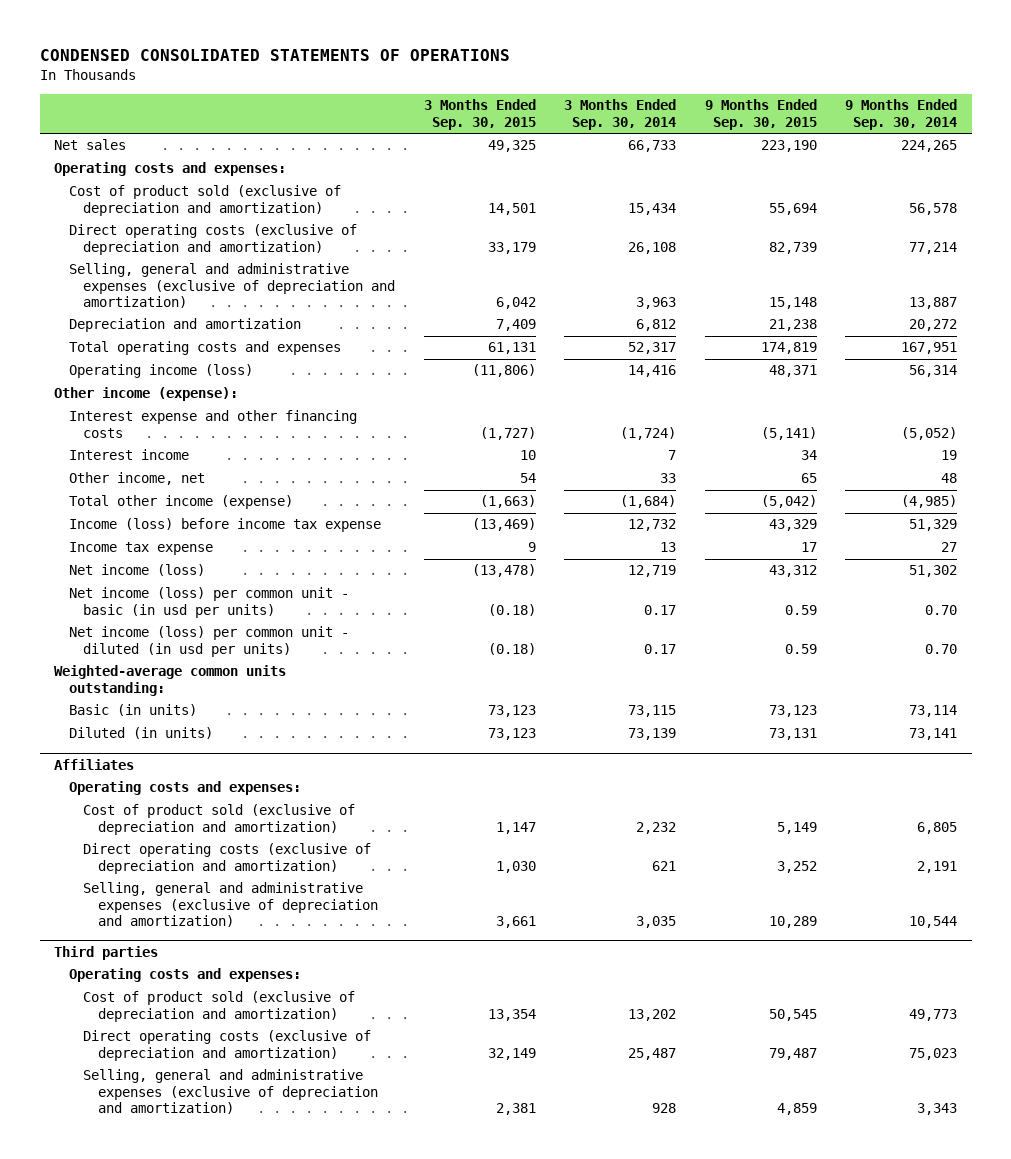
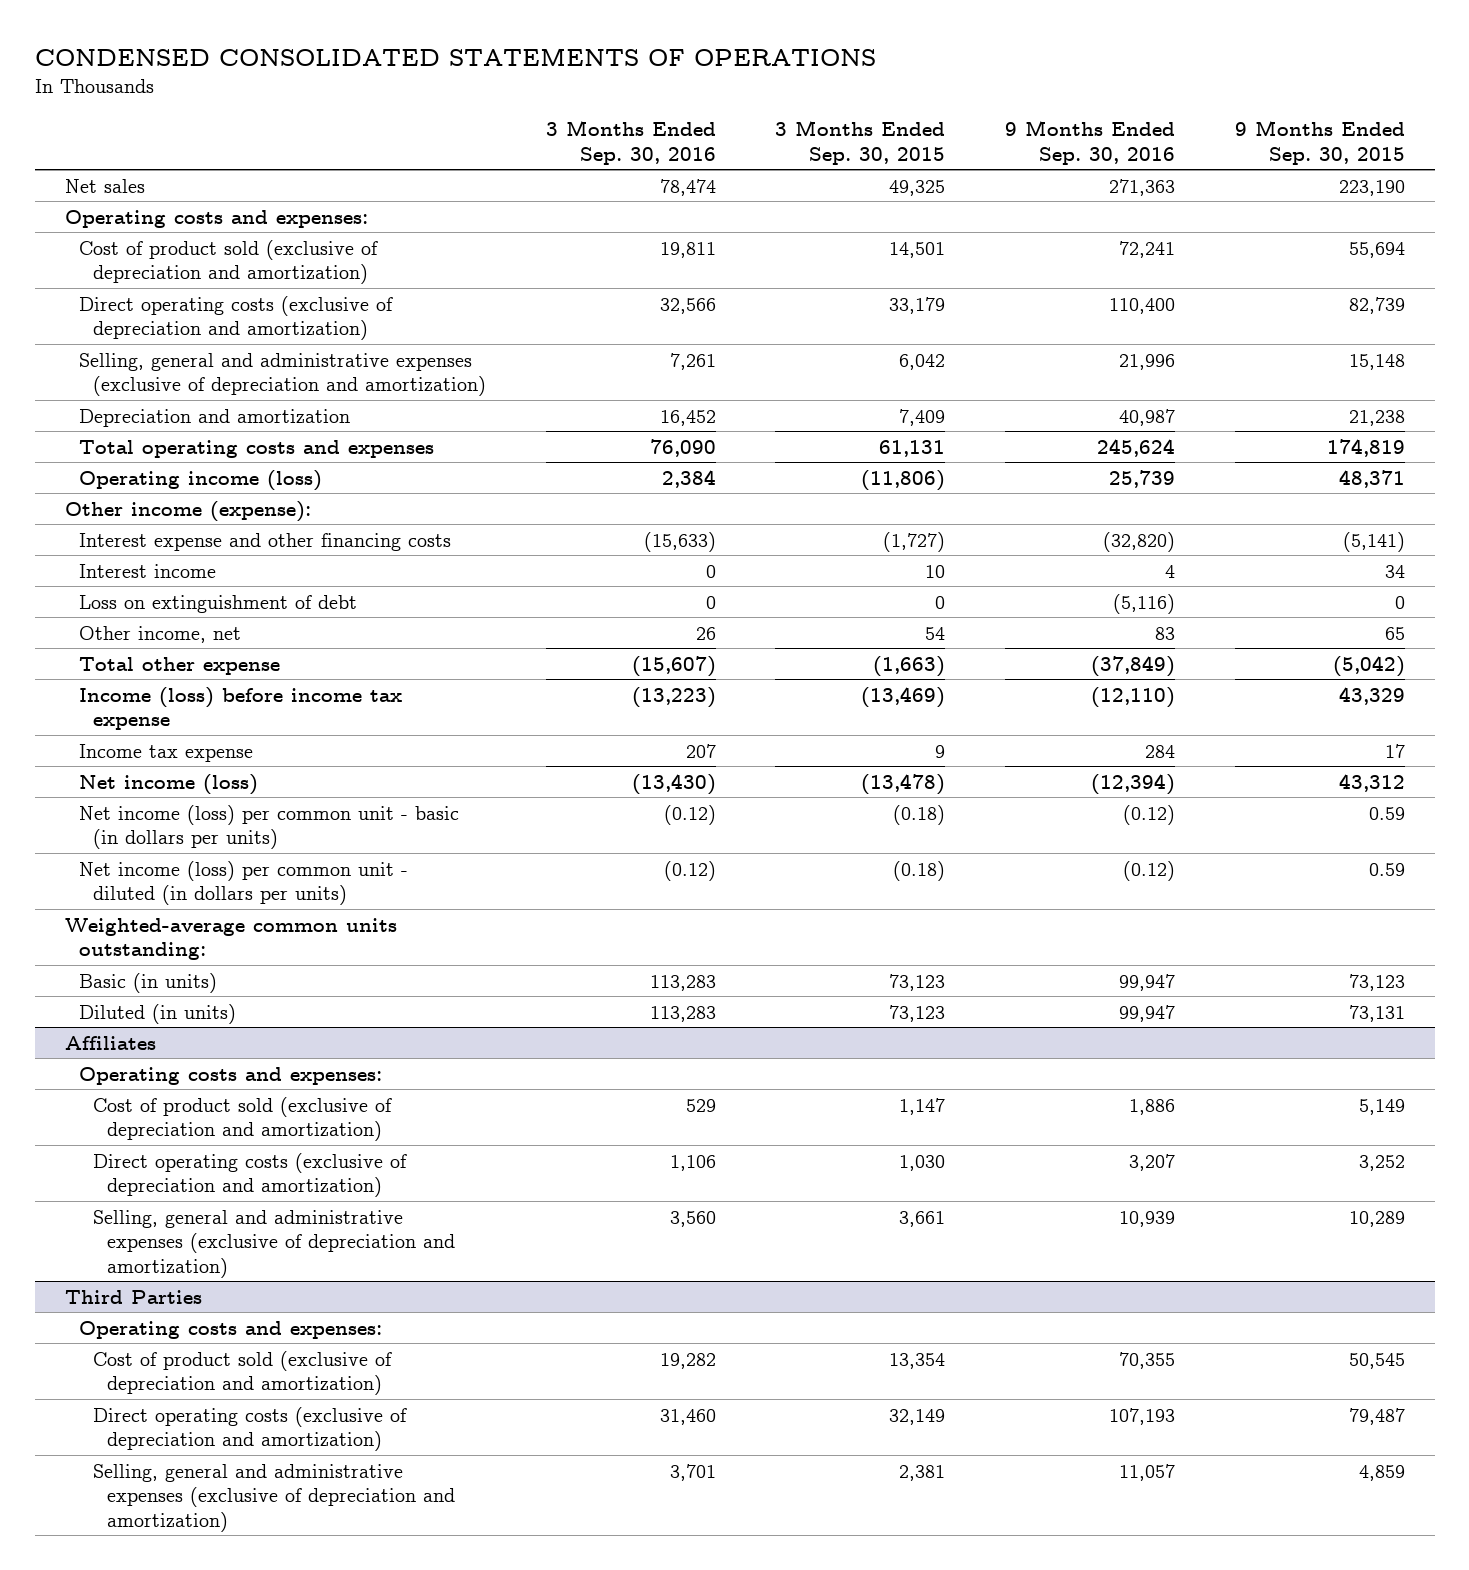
[564,99,677,130] 3 Months Ended Sep. 30, 2014 -> none
[845,99,958,130] 9 Months Ended Sep. 30, 2014 -> none
none -> [545,120,716,165] 3 Months Ended Sep. 30, 2016
none -> [1005,120,1176,165] 9 Months Ended Sep. 30, 2016
none -> [78,594,357,613] Loss on extinguishment of debt
[68,495,293,510] Total other income (expense) -> [78,656,280,675] Total other expense
[68,587,349,618] Net income (loss) per common unit - basic (in usd per units) -> [78,804,459,850] Net income (loss) per common unit - basic (in dollars per units)
[68,626,349,657] Net income (loss) per common unit - diluted (in usd per units) -> [78,860,408,906] Net income (loss) per common unit - diluted (in dollars per units)
[54,945,159,960] Third parties -> [64,1289,202,1304] Third Parties

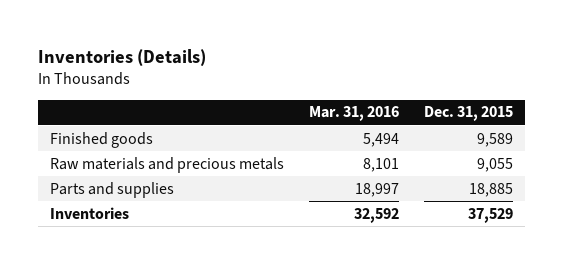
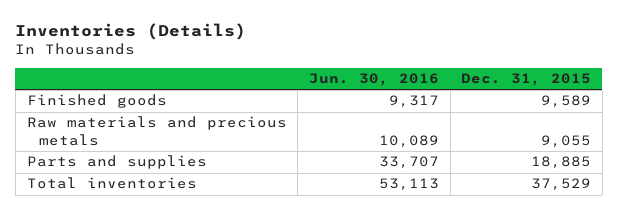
[309,106,400,122] Mar. 31, 2016 -> none
none -> [308,73,439,87] Jun. 30, 2016
[50,206,130,219] Inventories -> [26,177,197,190] Total inventories

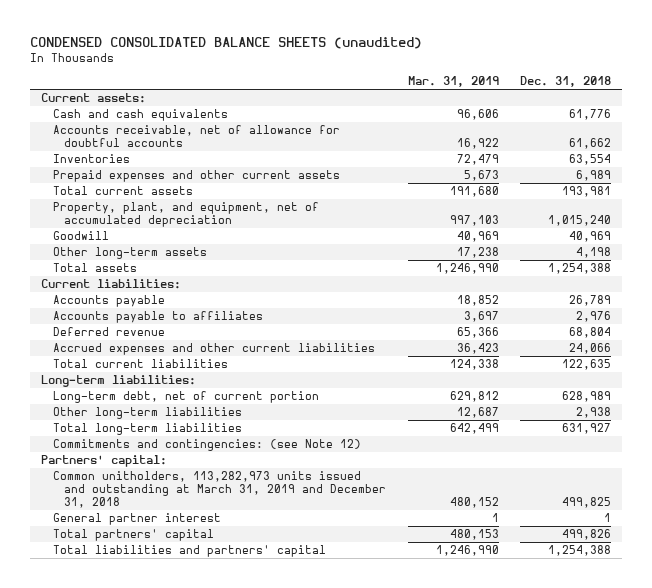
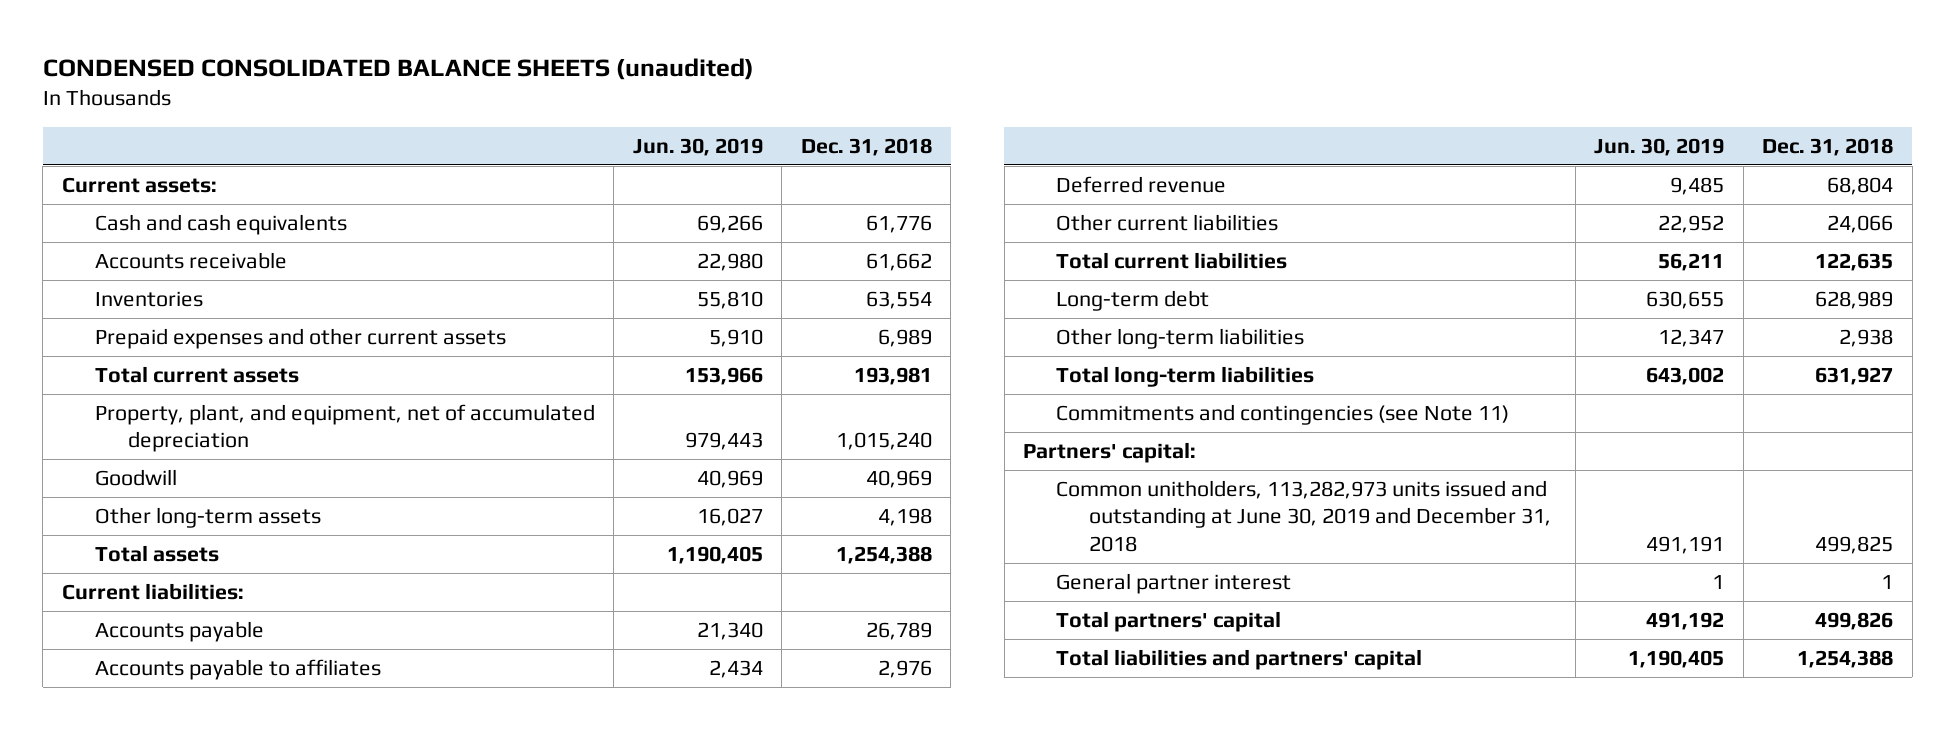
[407,76,499,88] Mar. 31, 2019 -> none
none -> [632,137,763,156] Jun. 30, 2019
[52,125,340,148] Accounts receivable, net of allowance for doubtful accounts -> [94,251,287,269] Accounts receivable
[52,343,375,356] Accrued expenses and other current liabilities -> [1056,213,1279,231] Other current liabilities
[41,375,197,388] Long-term liabilities: -> none
[52,391,319,404] Long-term debt, net of current portion -> [1056,289,1210,311] Long-term debt
[52,439,361,452] Commitments and contingencies: (see Note 12) -> [1056,403,1510,425] Commitments and contingencies (see Note 11)
[52,471,387,509] Common unitholders, 113,282,973 units issued and outstanding at March 31, 2019 and December 31, 2018 -> [1056,479,1552,552] Common unitholders, 113,282,973 units issued and outstanding at June 30, 2019 and December 31, 2018

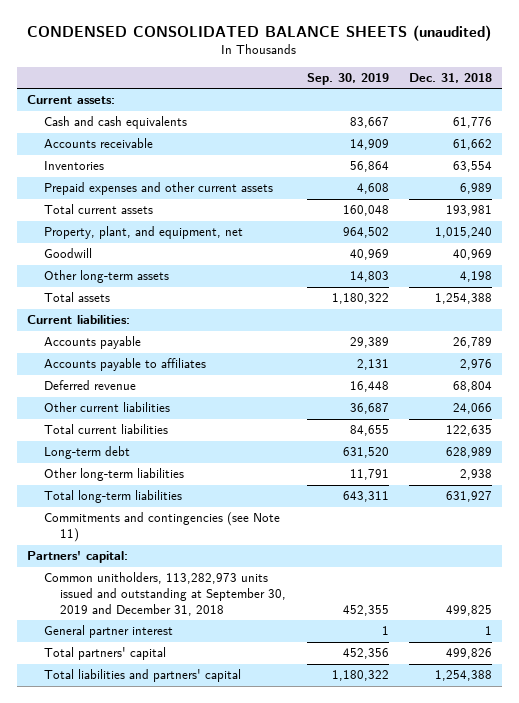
[632,137,763,156] Jun. 30, 2019 -> none
none -> [306,72,389,85] Sep. 30, 2019
[94,403,595,453] Property, plant, and equipment, net of accumulated depreciation -> [43,226,243,240] Property, plant, and equipment, net
[1056,479,1552,552] Common unitholders, 113,282,973 units issued and outstanding at June 30, 2019 and December 31, 2018 -> [43,572,287,616] Common unitholders, 113,282,973 units issued and outstanding at September 30, 2019 and December 31, 2018

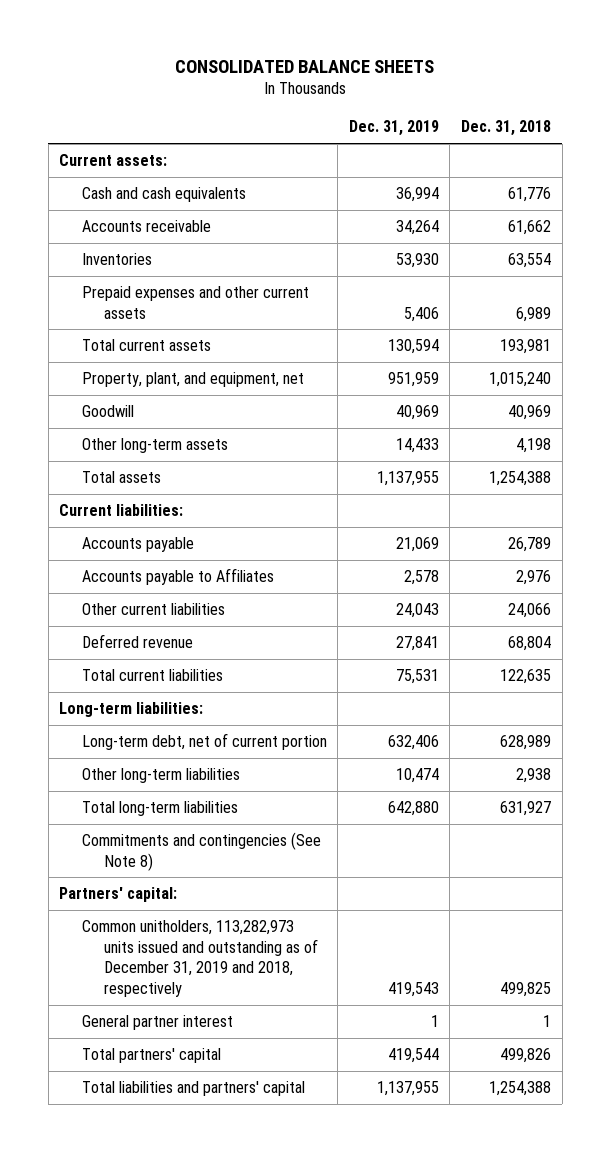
[27,24,492,41] CONDENSED CONSOLIDATED BALANCE SHEETS (unaudited) -> [175,59,435,73] CONSOLIDATED BALANCE SHEETS
[306,72,389,85] Sep. 30, 2019 -> none
none -> [348,120,439,137] Dec. 31, 2019
[43,358,206,372] Accounts payable to affiliates -> [81,568,274,586] Accounts payable to Affiliates
[43,380,136,391] Deferred revenue -> [81,634,193,649] Deferred revenue
none -> [59,702,204,718] Long-term liabilities:
[43,446,130,460] Long-term debt -> [81,733,327,751] Long-term debt, net of current portion
[43,512,280,543] Commitments and contingencies (see Note 11) -> [81,832,321,871] Commitments and contingencies (See Note 8)
[43,572,287,616] Common unitholders, 113,282,973 units issued and outstanding at September 30, 2019 and December 31, 2018 -> [81,920,319,997] Common unitholders, 113,282,973 units issued and outstanding as of December 31, 2019 and 2018, respectively

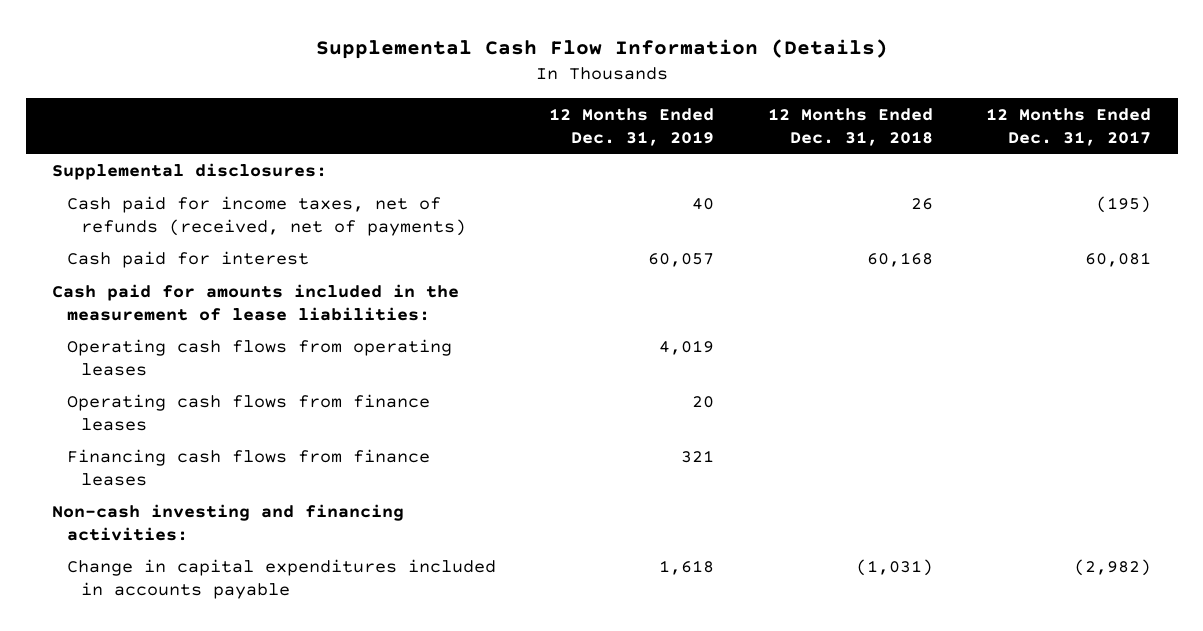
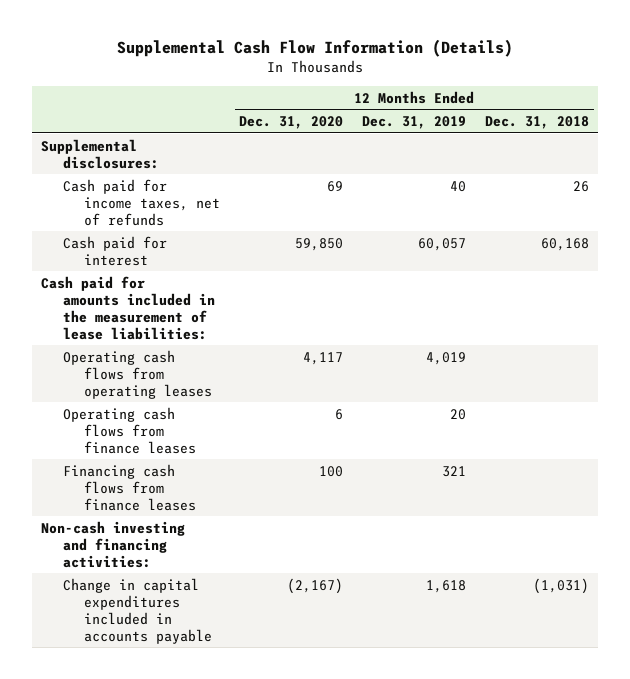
[986,107,1152,146] 12 Months Ended Dec. 31, 2017 -> none
none -> [239,116,344,130] Dec. 31, 2020
[66,195,467,236] Cash paid for income taxes, net of refunds (received, net of payments) -> [62,178,221,226] Cash paid for income taxes, net of refunds

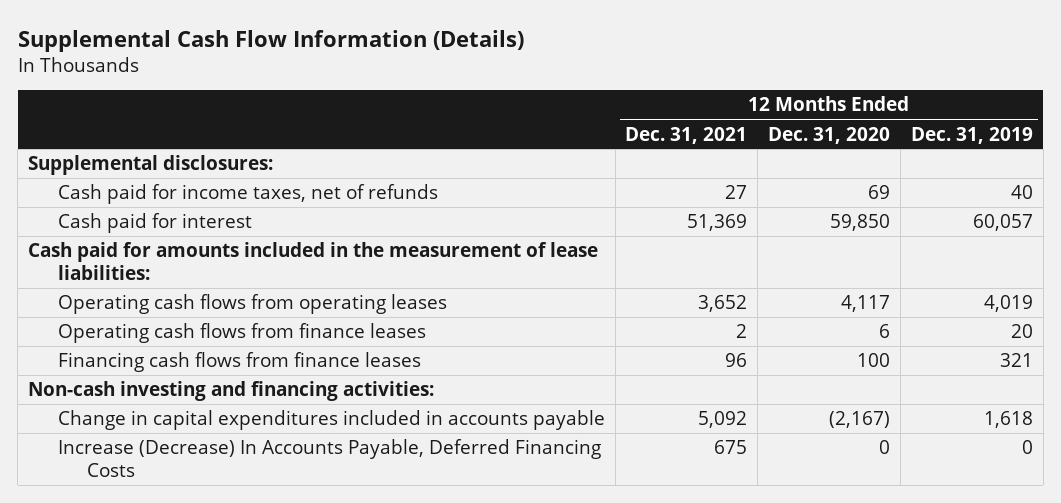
[485,116,590,130] Dec. 31, 2018 -> none
none -> [625,126,748,144] Dec. 31, 2021
none -> [57,439,601,477] Increase (Decrease) In Accounts Payable, Deferred Financing Costs

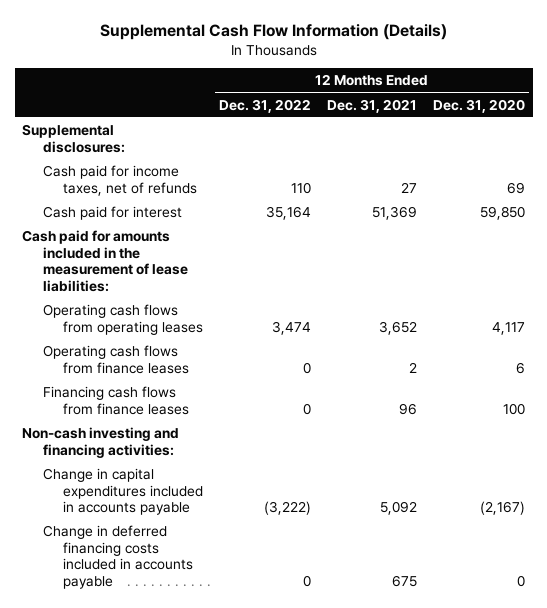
[911,126,1034,144] Dec. 31, 2019 -> none
none -> [219,98,312,113] Dec. 31, 2022
[57,439,601,477] Increase (Decrease) In Accounts Payable, Deferred Financing Costs -> [42,524,194,589] Change in deferred financing costs included in accounts payable

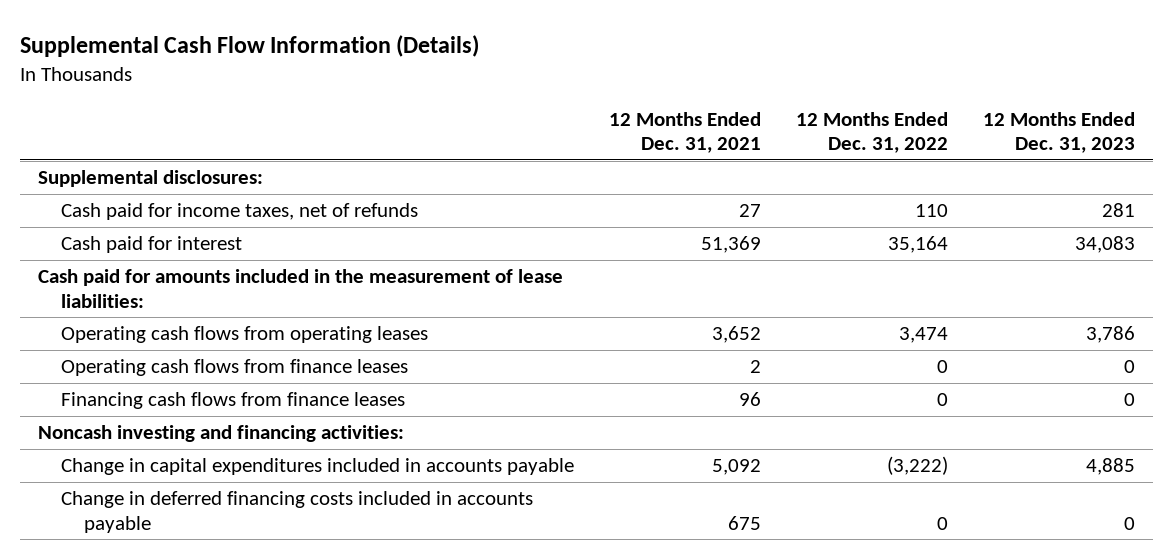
[432,98,525,113] Dec. 31, 2020 -> none
none -> [983,111,1136,153] 12 Months Ended Dec. 31, 2023
[22,426,180,458] Non-cash investing and financing activities: -> [37,425,404,443] Noncash investing and financing activities:

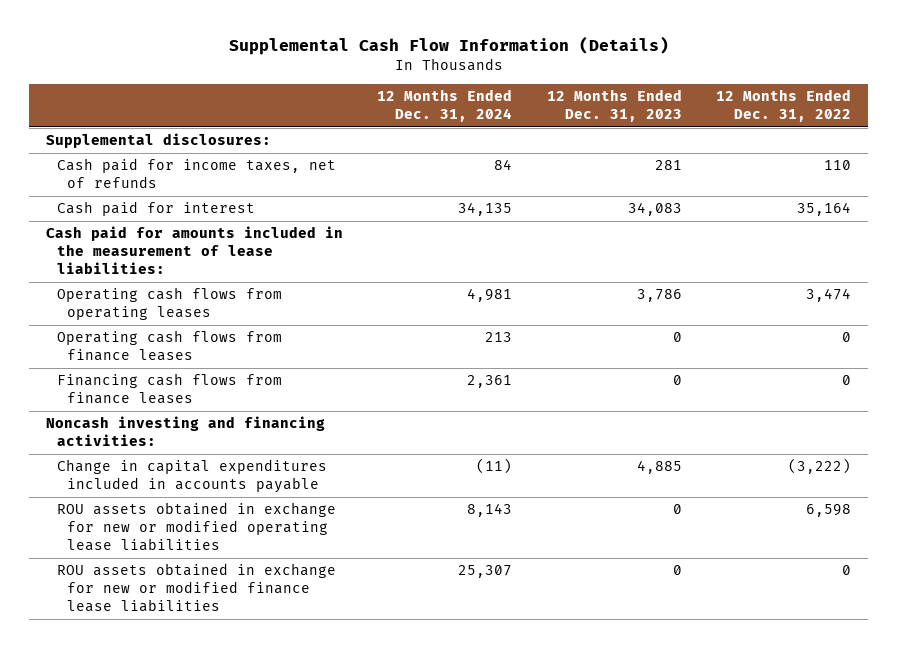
[609,111,762,153] 12 Months Ended Dec. 31, 2021 -> none
none -> [377,89,513,123] 12 Months Ended Dec. 31, 2024
[61,491,534,533] Change in deferred financing costs included in accounts payable -> none
none -> [56,502,336,552] ROU assets obtained in exchange for new or modified operating lease liabilities
none -> [56,563,336,613] ROU assets obtained in exchange for new or modified finance lease liabilities

